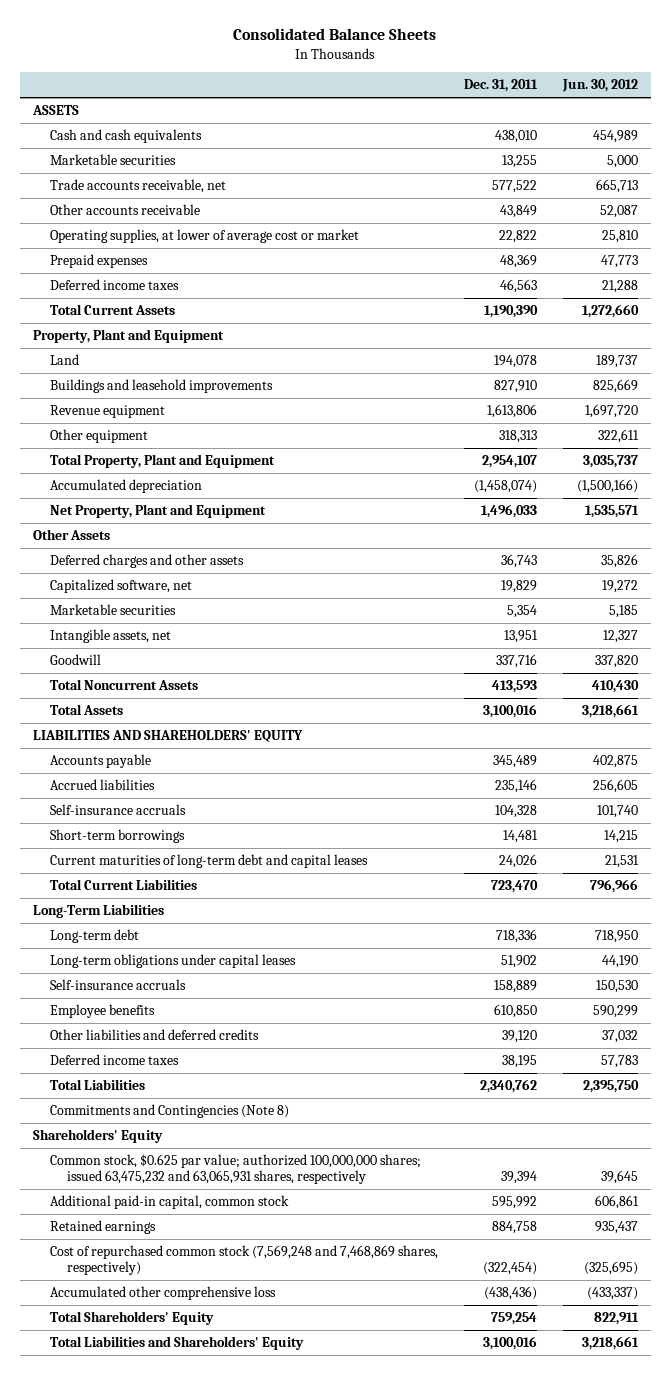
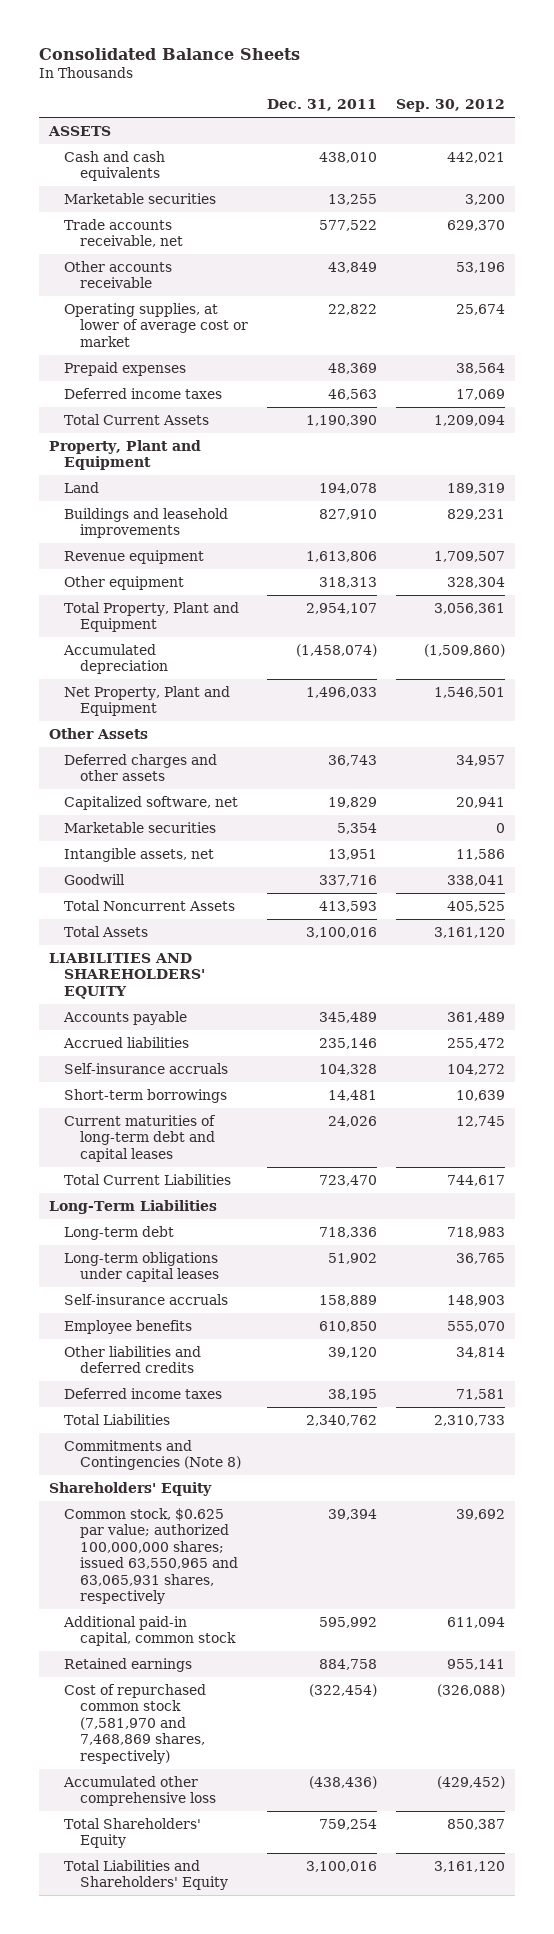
[561,79,638,93] Jun. 30, 2012 -> none
none -> [396,99,506,113] Sep. 30, 2012
[49,1154,421,1184] Common stock, $0.625 par value; authorized 100,000,000 shares; issued 63,475,232 and 63,065,931 shares, respectively -> [64,1507,238,1605] Common stock, $0.625 par value; authorized 100,000,000 shares; issued 63,550,965 and 63,065,931 shares, respectively
[49,1245,438,1275] Cost of repurchased common stock (7,569,248 and 7,468,869 shares, respectively) -> [64,1683,207,1764] Cost of repurchased common stock (7,581,970 and 7,468,869 shares, respectively)

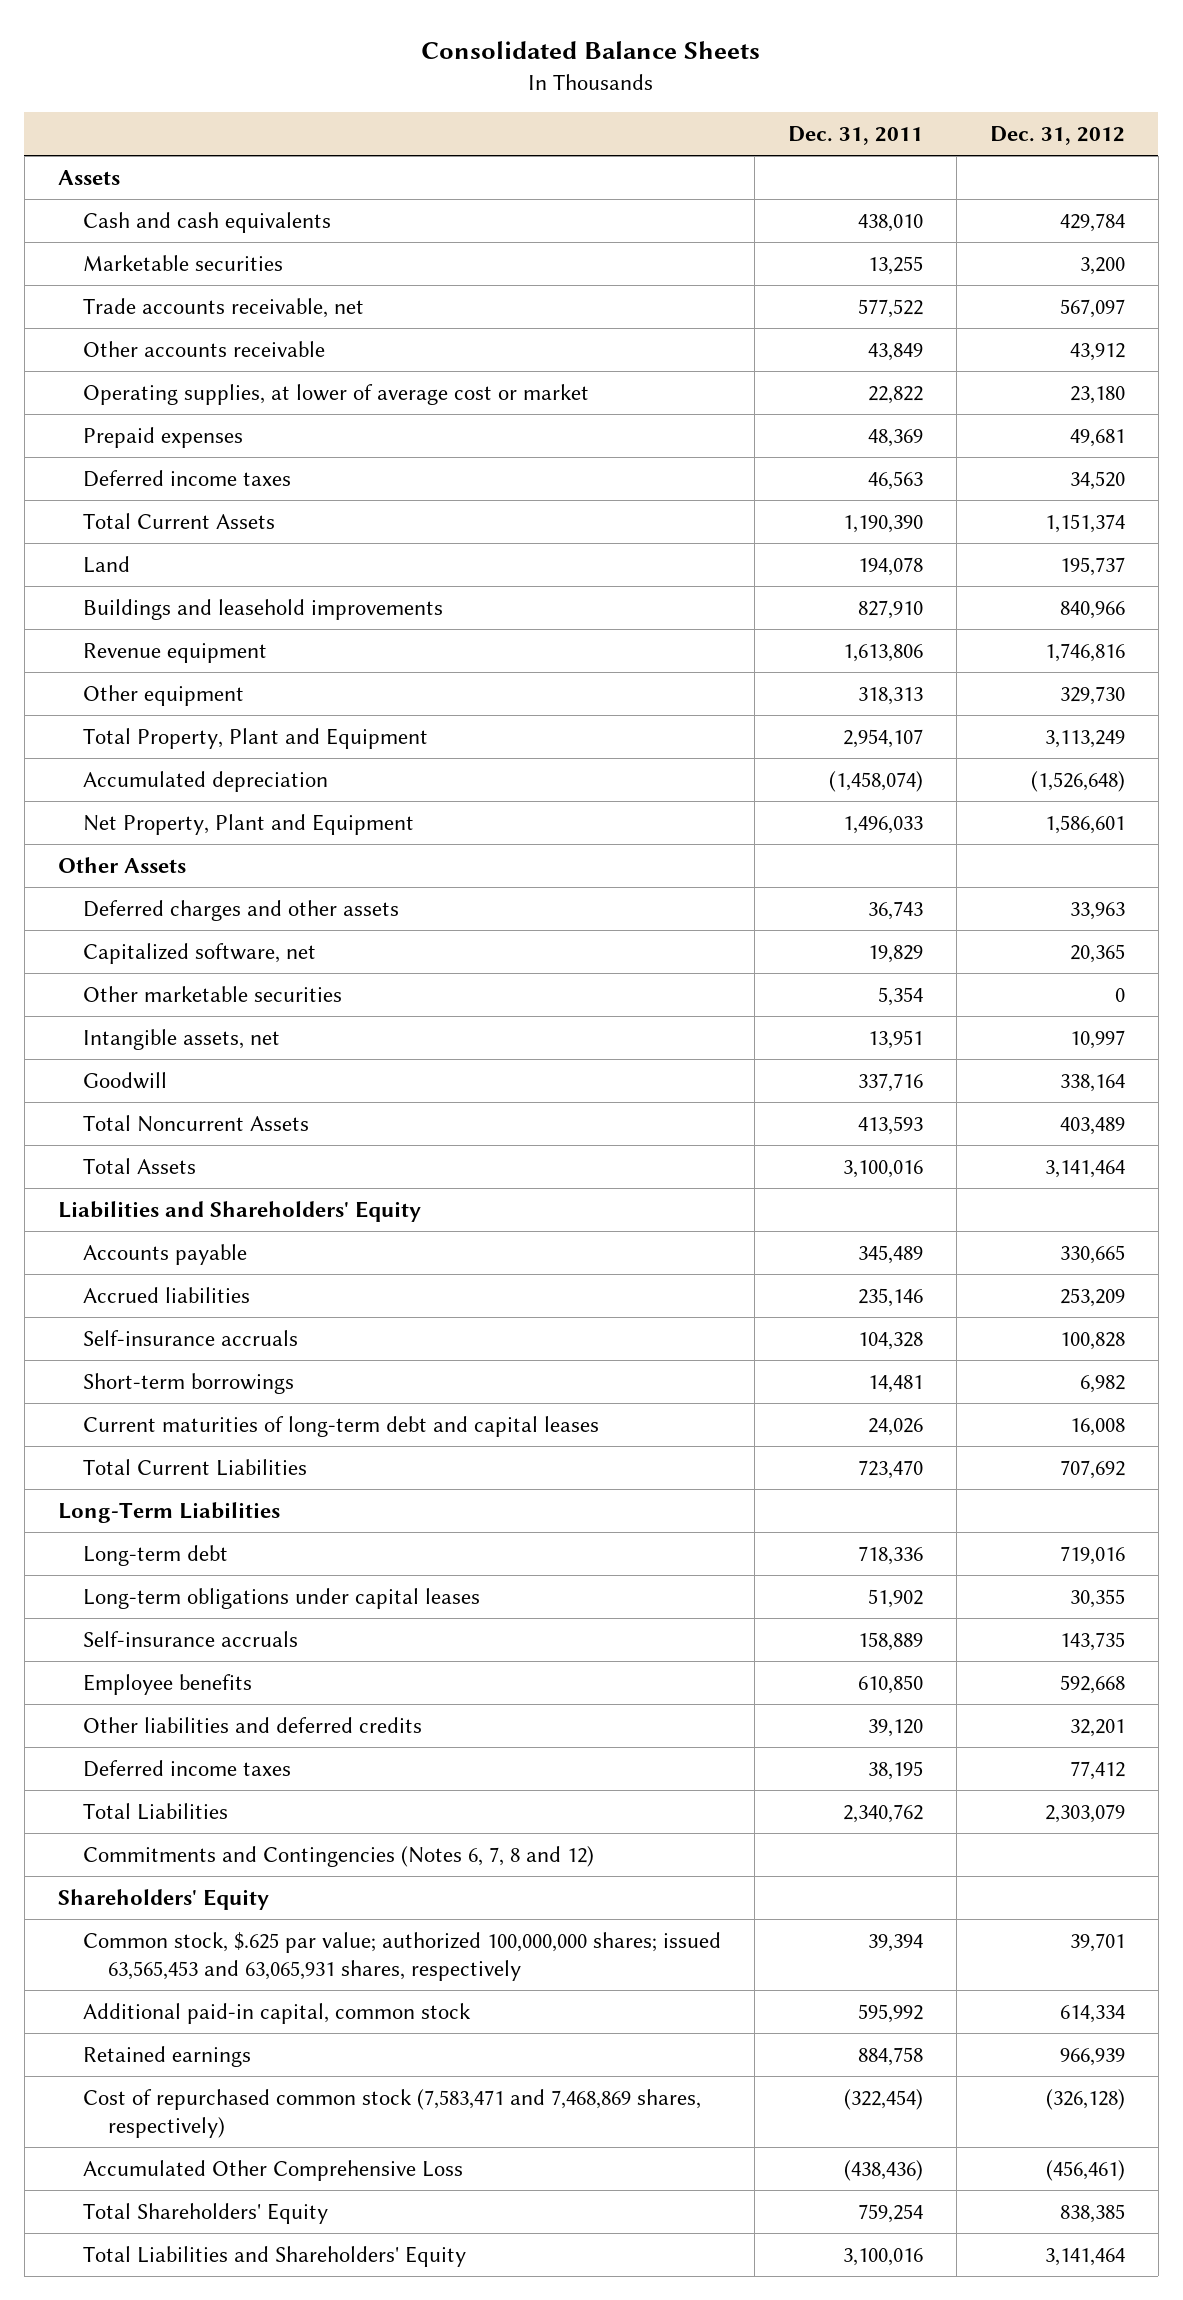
[396,99,506,113] Sep. 30, 2012 -> none
none -> [989,126,1125,146] Dec. 31, 2012
[47,125,111,136] ASSETS -> [57,169,120,185] Assets
[48,439,201,471] Property, Plant and Equipment -> none
[64,821,217,833] Marketable securities -> [82,985,342,1002] Other marketable securities
[48,952,206,999] LIABILITIES AND SHAREHOLDERS' EQUITY -> [57,1200,421,1222] Liabilities and Shareholders' Equity
[64,1439,241,1471] Commitments and Contingencies (Note 8) -> [82,1845,594,1867] Commitments and Contingencies (Notes 6, 7, 8 and 12)
[64,1507,238,1605] Common stock, $0.625 par value; authorized 100,000,000 shares; issued 63,550,965 and 63,065,931 shares, respectively -> [82,1931,721,1982] Common stock, $.625 par value; authorized 100,000,000 shares; issued 63,565,453 and 63,065,931 shares, respectively
[64,1683,207,1764] Cost of repurchased common stock (7,581,970 and 7,468,869 shares, respectively) -> [82,2088,701,2139] Cost of repurchased common stock (7,583,471 and 7,468,869 shares, respectively)
[63,1775,216,1807] Accumulated other comprehensive loss -> [82,2159,463,2181] Accumulated Other Comprehensive Loss

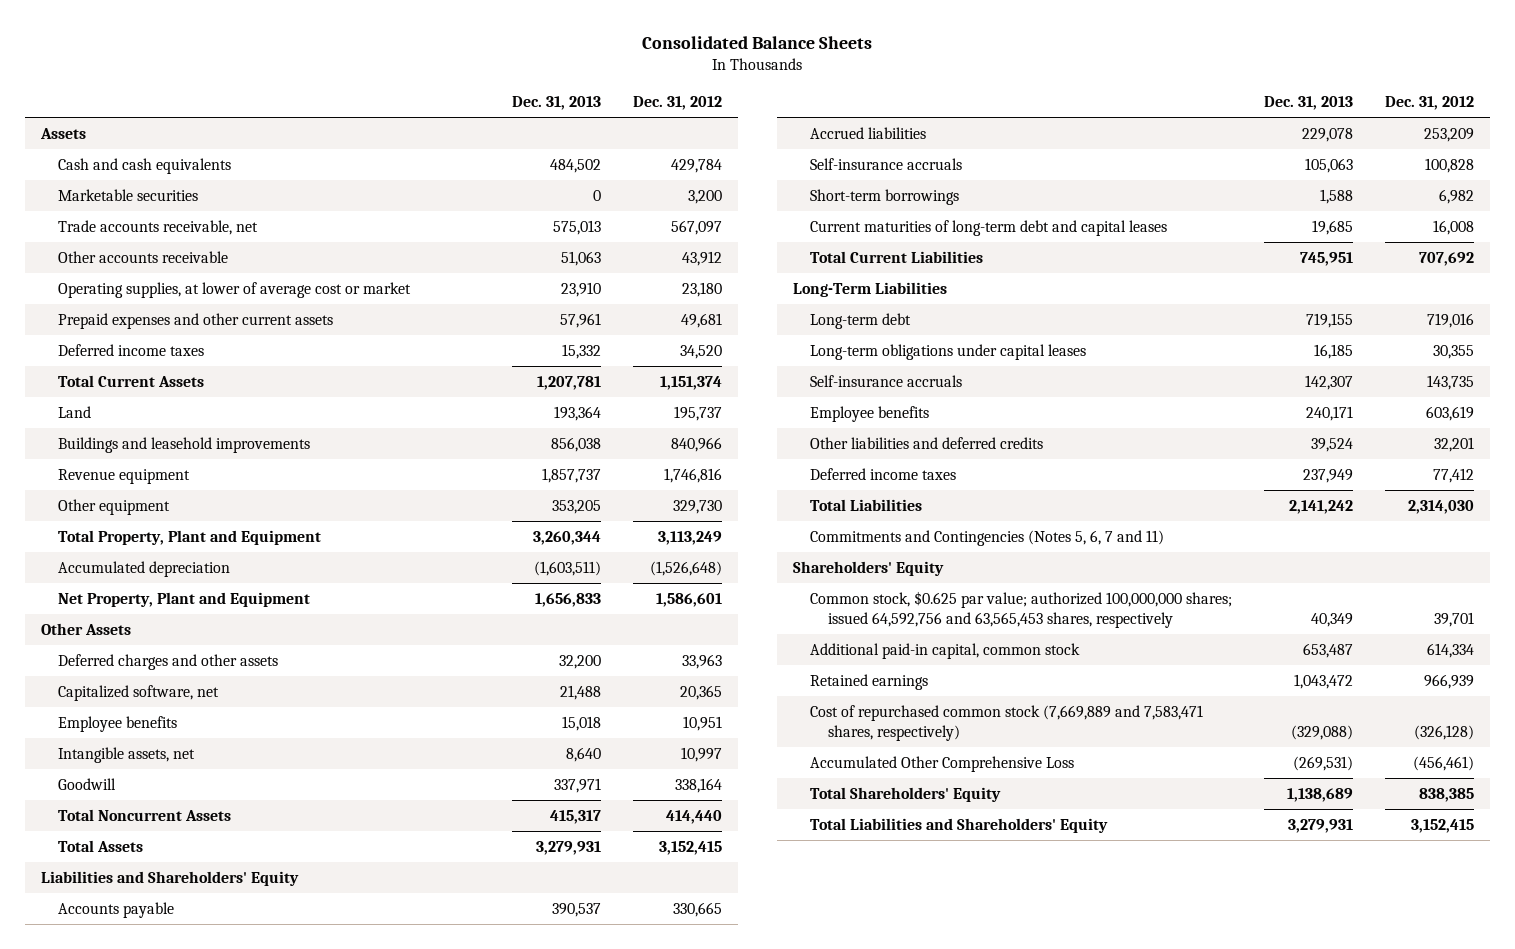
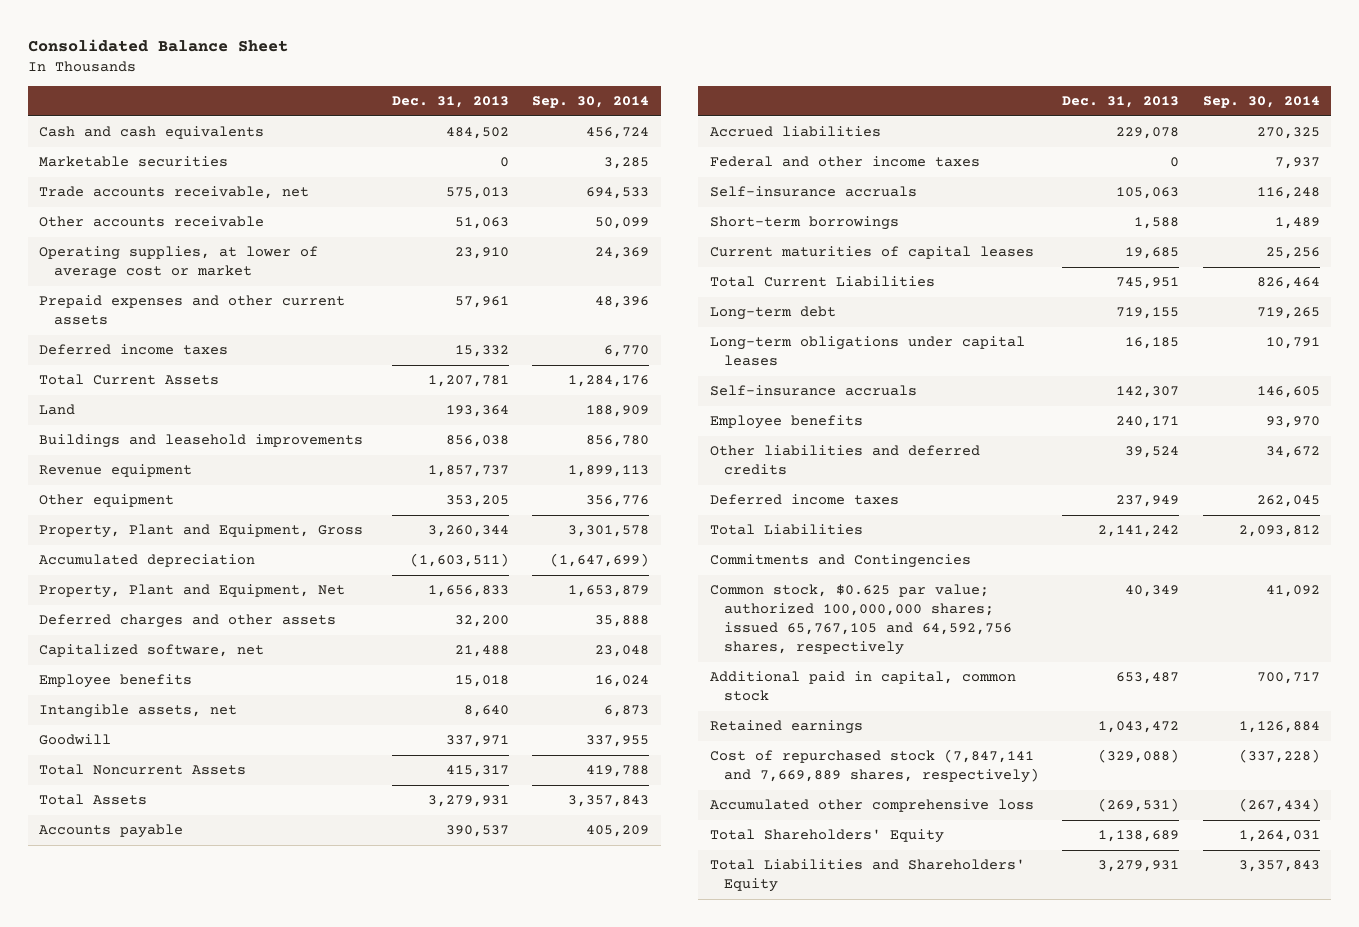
[642,36,873,50] Consolidated Balance Sheets -> [27,38,288,52] Consolidated Balance Sheet
[632,96,722,111] Dec. 31, 2012 -> none
none -> [532,96,650,109] Sep. 30, 2014
[39,127,86,139] Assets -> none
[58,529,322,545] Total Property, Plant and Equipment -> [39,524,364,539] Property, Plant and Equipment, Gross
[40,622,131,635] Other Assets -> none
[58,591,311,607] Net Property, Plant and Equipment -> [39,584,346,599] Property, Plant and Equipment, Net
[40,870,299,886] Liabilities and Shareholders' Equity -> none
none -> [709,156,980,168] Federal and other income taxes
[810,219,1168,236] Current maturities of long-term debt and capital leases -> [709,246,1034,260] Current maturities of capital leases
[793,281,948,297] Long-Term Liabilities -> none
[793,560,945,576] Shareholders' Equity -> none
[810,529,1165,546] Commitments and Contingencies (Notes 5, 6, 7 and 11) -> [709,554,971,569] Commitments and Contingencies
[810,590,1233,629] Common stock, $0.625 par value; authorized 100,000,000 shares; issued 64,592,756 and 63,565,453 shares, respectively -> [709,584,1013,655] Common stock, $0.625 par value; authorized 100,000,000 shares; issued 65,767,105 and 64,592,756 shares, respectively
[810,642,1081,659] Additional paid-in capital, common stock -> [709,671,1016,702] Additional paid in capital, common stock
[810,704,1204,742] Cost of repurchased common stock (7,669,889 and 7,583,471 shares, respectively) -> [709,749,1040,784] Cost of repurchased stock (7,847,141 and 7,669,889 shares, respectively)
[810,755,1075,772] Accumulated Other Comprehensive Loss -> [709,799,1034,813] Accumulated other comprehensive loss

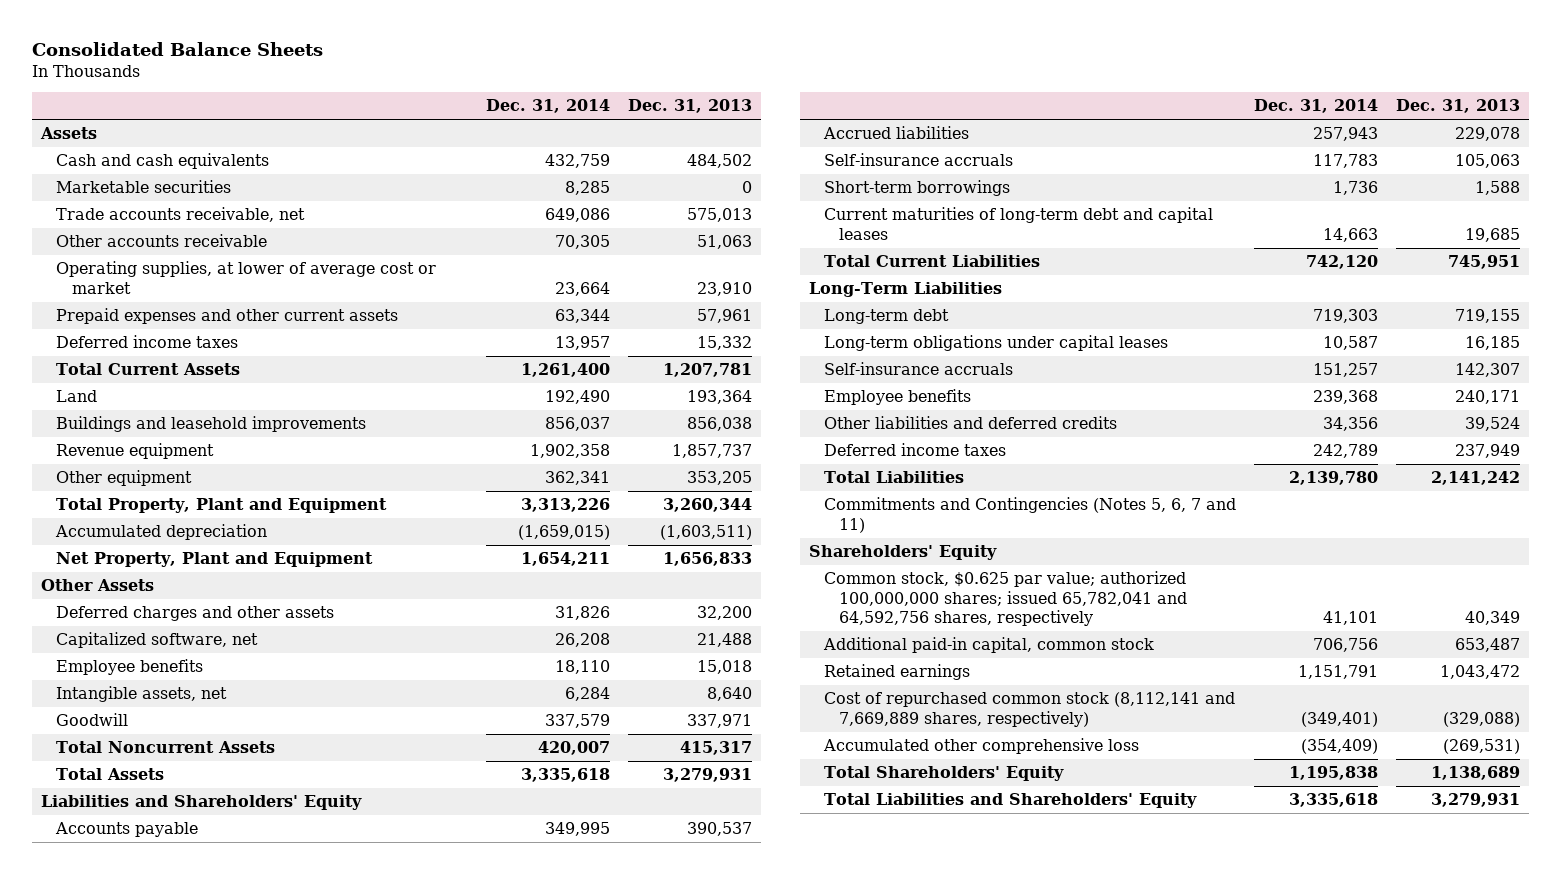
[27,38,288,52] Consolidated Balance Sheet -> [31,41,323,56] Consolidated Balance Sheets
[532,96,650,109] Sep. 30, 2014 -> none
none -> [486,99,611,114] Dec. 31, 2014
none -> [39,127,97,140] Assets
[39,524,364,539] Property, Plant and Equipment, Gross -> [56,498,388,514] Total Property, Plant and Equipment
[39,584,346,599] Property, Plant and Equipment, Net -> [56,552,374,568] Net Property, Plant and Equipment
none -> [40,579,154,592] Other Assets
none -> [40,795,362,811] Liabilities and Shareholders' Equity
[709,156,980,168] Federal and other income taxes -> none
[709,246,1034,260] Current maturities of capital leases -> [823,207,1213,240] Current maturities of long-term debt and capital leases
none -> [808,282,1002,298] Long-Term Liabilities
[709,554,971,569] Commitments and Contingencies -> [823,497,1236,533] Commitments and Contingencies (Notes 5, 6, 7 and 11)
none -> [808,545,997,561] Shareholders' Equity
[709,584,1013,655] Common stock, $0.625 par value; authorized 100,000,000 shares; issued 65,767,105 and 64,592,756 shares, respectively -> [823,571,1188,627] Common stock, $0.625 par value; authorized 100,000,000 shares; issued 65,782,041 and 64,592,756 shares, respectively
[709,671,1016,702] Additional paid in capital, common stock -> [822,637,1154,654] Additional paid-in capital, common stock
[709,749,1040,784] Cost of repurchased stock (7,847,141 and 7,669,889 shares, respectively) -> [823,692,1235,727] Cost of repurchased common stock (8,112,141 and 7,669,889 shares, respectively)

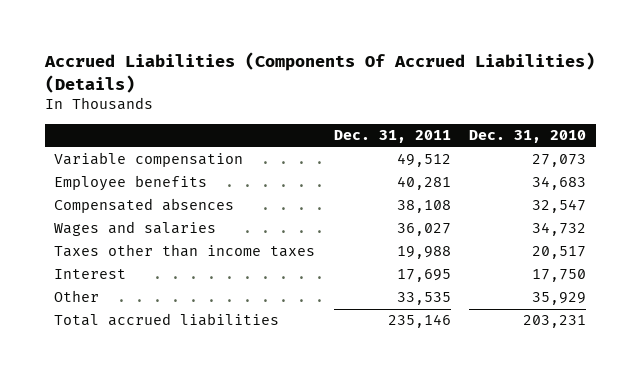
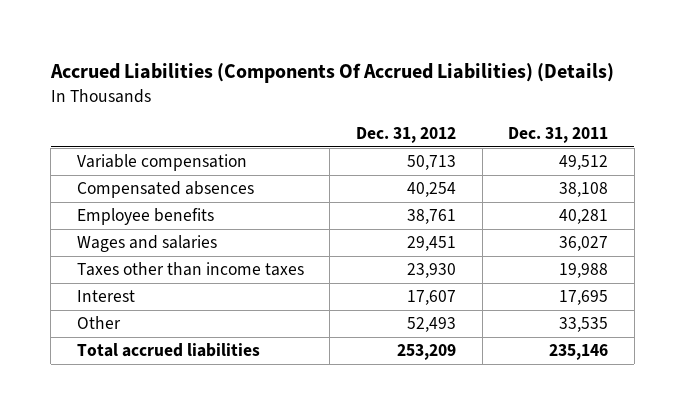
[469,130,587,144] Dec. 31, 2010 -> none
none -> [356,126,457,143] Dec. 31, 2012
[54,175,208,192] Employee benefits -> [76,208,214,226] Employee benefits

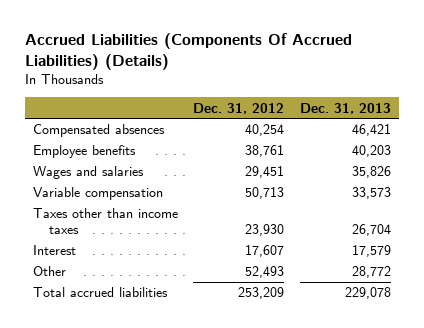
[508,126,609,143] Dec. 31, 2011 -> none
none -> [300,102,392,114] Dec. 31, 2013
[76,154,247,172] Variable compensation -> [32,187,163,201] Variable compensation

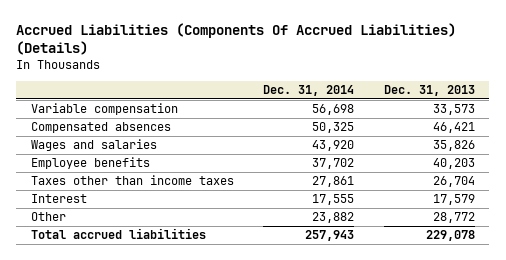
[193,102,285,114] Dec. 31, 2012 -> none
none -> [263,84,355,96] Dec. 31, 2014
[32,187,163,201] Variable compensation -> [31,103,179,116] Variable compensation
[32,145,136,159] Employee benefits -> [31,157,151,170] Employee benefits

